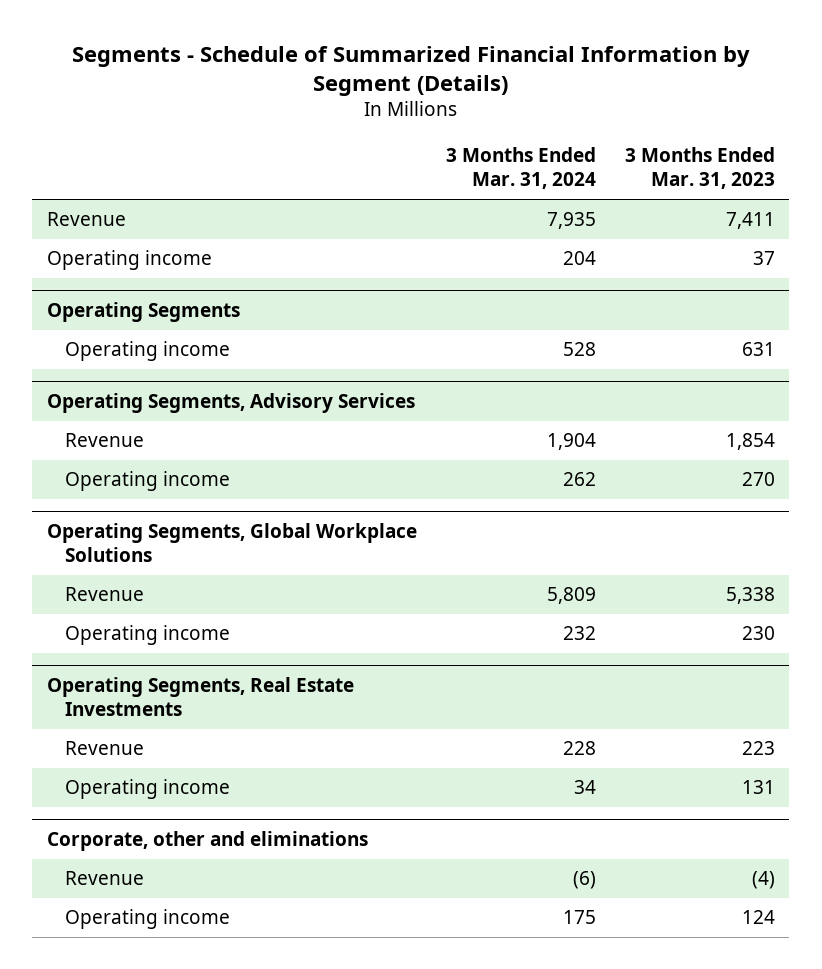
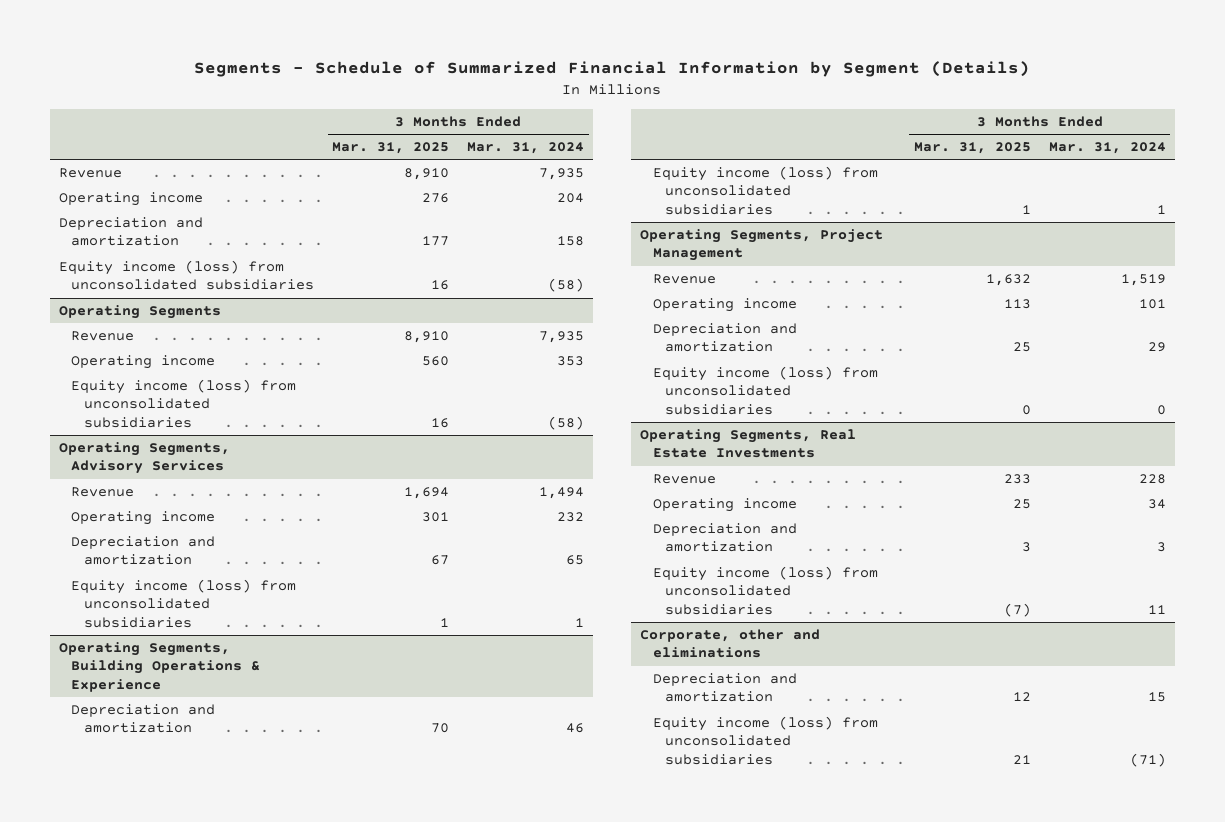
[624,146,775,190] 3 Months Ended Mar. 31, 2023 -> none
none -> [332,142,450,155] Mar. 31, 2025
none -> [58,217,203,247] Depreciation and amortization
none -> [58,260,315,291] Equity income (loss) from unconsolidated subsidiaries
none -> [71,331,135,342] Revenue
[562,342,596,357] 528 -> [557,356,585,367] 353
none -> [71,379,297,428] Equity income (loss) from unconsolidated subsidiaries
[65,471,231,492] Operating income -> none
[46,522,417,563] Operating Segments, Global Workplace Solutions -> none
[65,587,145,602] Revenue -> none
[546,433,596,451] 1,904 -> [539,487,585,500] 1,494
none -> [71,536,216,566] Depreciation and amortization
none -> [71,579,297,628] Equity income (loss) from unconsolidated subsidiaries
none -> [58,642,261,692] Operating Segments, Building Operations & Experience
none -> [71,704,216,734] Depreciation and amortization
none -> [652,166,878,215] Equity income (loss) from unconsolidated subsidiaries
none -> [640,229,884,262] Operating Segments, Project Management
none -> [652,274,716,285] Revenue
none -> [652,298,797,313] Operating income
none -> [652,323,797,353] Depreciation and amortization
none -> [652,366,878,415] Equity income (loss) from unconsolidated subsidiaries
none -> [652,523,797,553] Depreciation and amortization
none -> [652,566,878,615] Equity income (loss) from unconsolidated subsidiaries
[65,871,145,886] Revenue -> none
[65,909,231,930] Operating income -> none
none -> [652,673,797,703] Depreciation and amortization
none -> [652,716,878,765] Equity income (loss) from unconsolidated subsidiaries

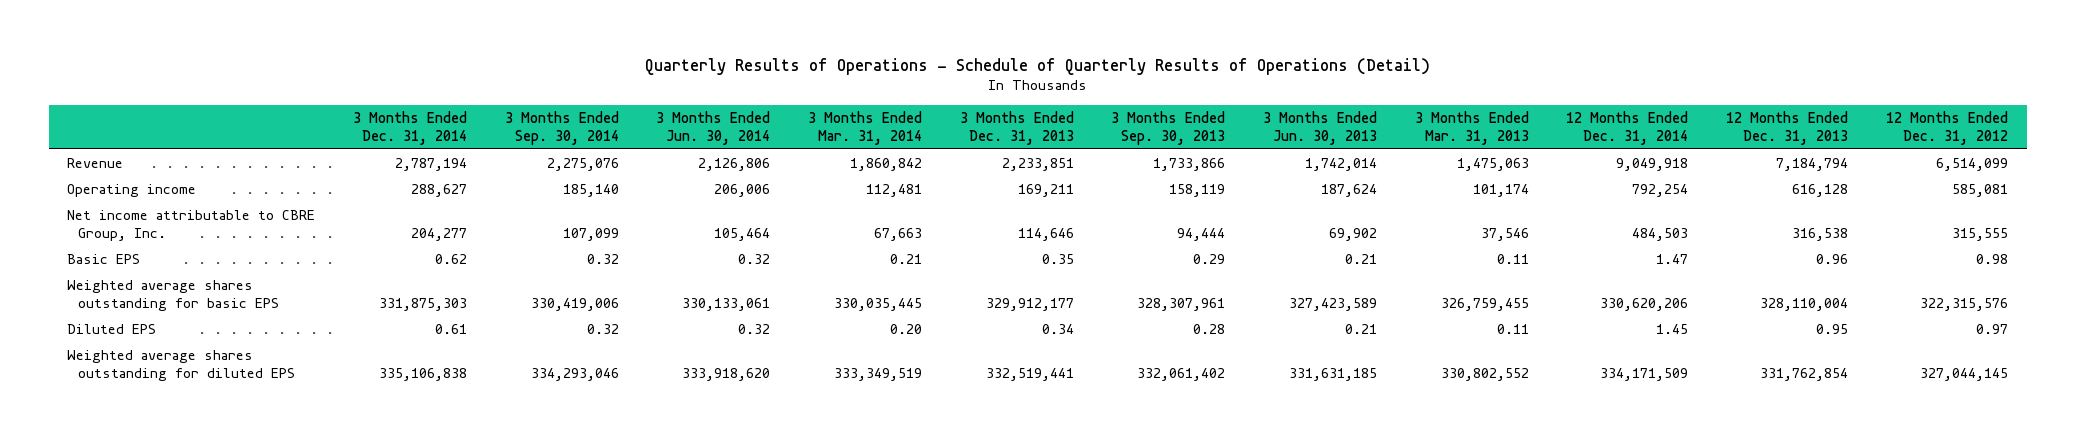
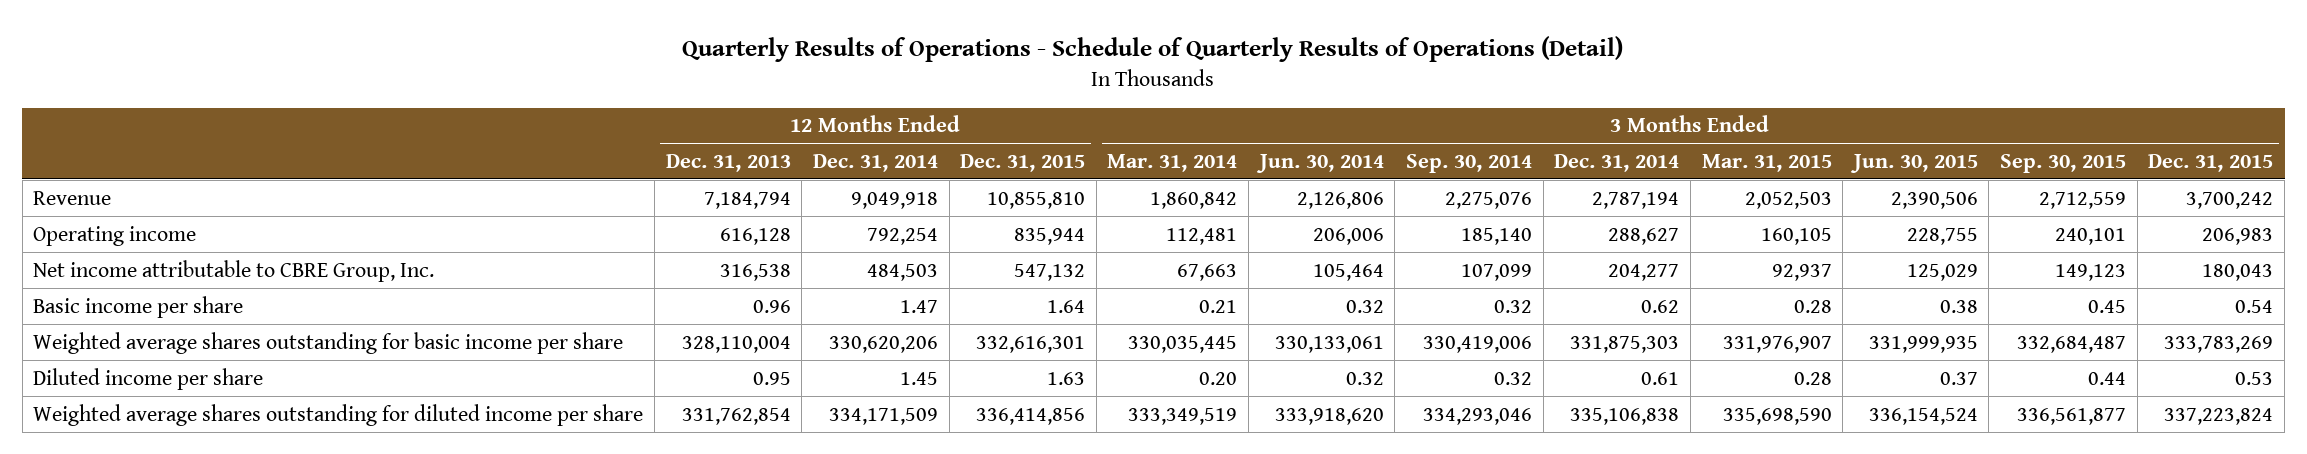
[959,110,1074,145] 3 Months Ended Dec. 31, 2013 -> none
[1111,110,1226,145] 3 Months Ended Sep. 30, 2013 -> none
[1263,110,1378,145] 3 Months Ended Jun. 30, 2013 -> none
[1414,110,1529,145] 3 Months Ended Mar. 31, 2013 -> none
[1885,110,2008,145] 12 Months Ended Dec. 31, 2012 -> none
none -> [960,153,1086,172] Dec. 31, 2015
none -> [1701,153,1832,172] Mar. 31, 2015
none -> [1849,153,1978,173] Jun. 30, 2015
none -> [2000,153,2127,173] Sep. 30, 2015
none -> [2148,153,2274,172] Dec. 31, 2015
[67,253,141,264] Basic EPS -> [33,295,244,318] Basic income per share
[67,279,279,311] Weighted average shares outstanding for basic EPS -> [33,331,624,354] Weighted average shares outstanding for basic income per share
[67,323,157,334] Diluted EPS -> [33,367,264,390] Diluted income per share
[67,349,295,381] Weighted average shares outstanding for diluted EPS -> [33,403,644,426] Weighted average shares outstanding for diluted income per share

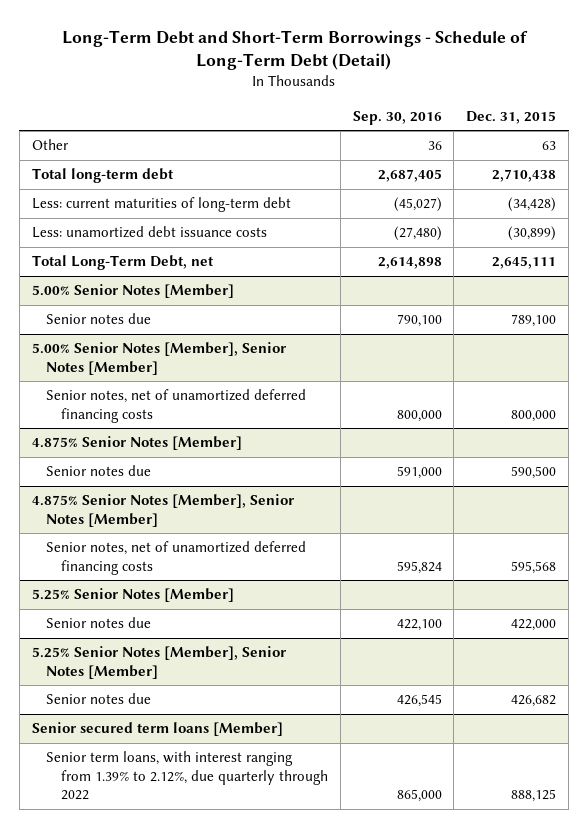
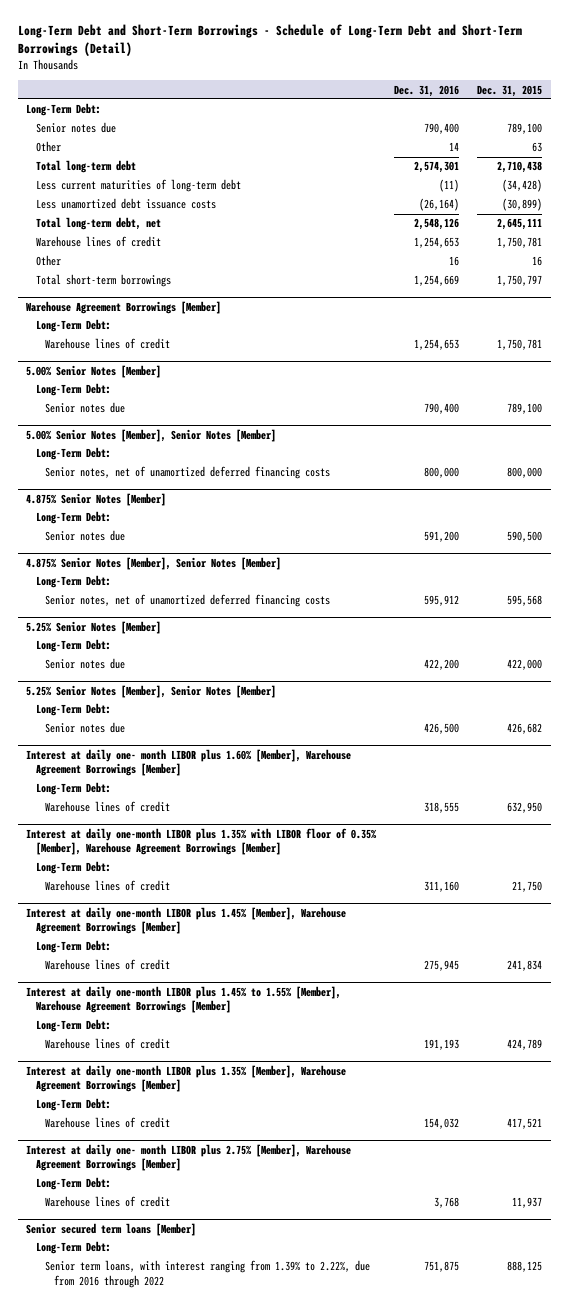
[61,29,528,70] Long-Term Debt and Short-Term Borrowings - Schedule of Long-Term Debt (Detail) -> [17,24,522,57] Long-Term Debt and Short-Term Borrowings - Schedule of Long-Term Debt and Short-Term Borrowings (Detail)
[352,110,442,125] Sep. 30, 2016 -> none
none -> [394,84,460,97] Dec. 31, 2016
none -> [26,103,102,117] Long-Term Debt:
none -> [35,122,116,134] Senior notes due
[31,197,291,213] Less: current maturities of long-term debt -> [35,179,241,193] Less current maturities of long-term debt
[31,226,267,239] Less: unamortized debt issuance costs -> [35,198,216,210] Less unamortized debt issuance costs
[31,255,214,271] Total Long-Term Debt, net -> [35,217,161,231] Total long-term debt, net
none -> [35,236,161,248] Warehouse lines of credit
none -> [35,255,61,267] Other
none -> [35,274,171,288] Total short-term borrowings
none -> [26,300,222,314] Warehouse Agreement Borrowings [Member]
none -> [35,319,111,333] Long-Term Debt:
none -> [44,338,170,350] Warehouse lines of credit
none -> [35,383,111,397] Long-Term Debt:
none -> [35,447,111,461] Long-Term Debt:
none -> [35,511,111,525] Long-Term Debt:
none -> [35,575,111,589] Long-Term Debt:
none -> [35,639,111,653] Long-Term Debt:
none -> [35,703,111,717] Long-Term Debt:
none -> [26,748,352,777] Interest at daily one- month LIBOR plus 1.60% [Member], Warehouse Agreement Borrowings [Member]
none -> [35,782,111,796] Long-Term Debt:
none -> [44,801,170,813] Warehouse lines of credit
none -> [26,827,378,856] Interest at daily one-month LIBOR plus 1.35% with LIBOR floor of 0.35% [Member], Warehouse Agreement Borrowings [Member]
none -> [35,861,111,875] Long-Term Debt:
none -> [44,880,170,892] Warehouse lines of credit
none -> [26,906,347,935] Interest at daily one-month LIBOR plus 1.45% [Member], Warehouse Agreement Borrowings [Member]
none -> [35,940,111,954] Long-Term Debt:
none -> [44,959,170,971] Warehouse lines of credit
none -> [26,985,342,1014] Interest at daily one-month LIBOR plus 1.45% to 1.55% [Member], Warehouse Agreement Borrowings [Member]
none -> [35,1019,111,1033] Long-Term Debt:
none -> [44,1038,170,1050] Warehouse lines of credit
none -> [26,1064,347,1093] Interest at daily one-month LIBOR plus 1.35% [Member], Warehouse Agreement Borrowings [Member]
none -> [35,1098,111,1112] Long-Term Debt:
none -> [44,1117,170,1129] Warehouse lines of credit
none -> [26,1143,352,1172] Interest at daily one- month LIBOR plus 2.75% [Member], Warehouse Agreement Borrowings [Member]
none -> [35,1177,111,1191] Long-Term Debt:
none -> [44,1196,170,1208] Warehouse lines of credit
none -> [35,1241,111,1255] Long-Term Debt:
[46,751,328,800] Senior term loans, with interest ranging from 1.39% to 2.12%, due quarterly through 2022 -> [44,1260,370,1288] Senior term loans, with interest ranging from 1.39% to 2.22%, due from 2016 through 2022

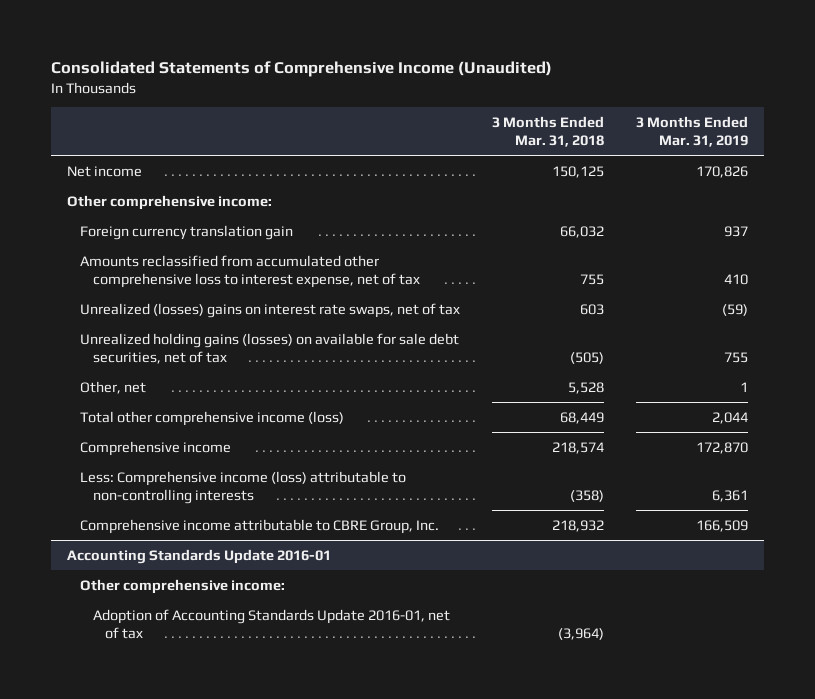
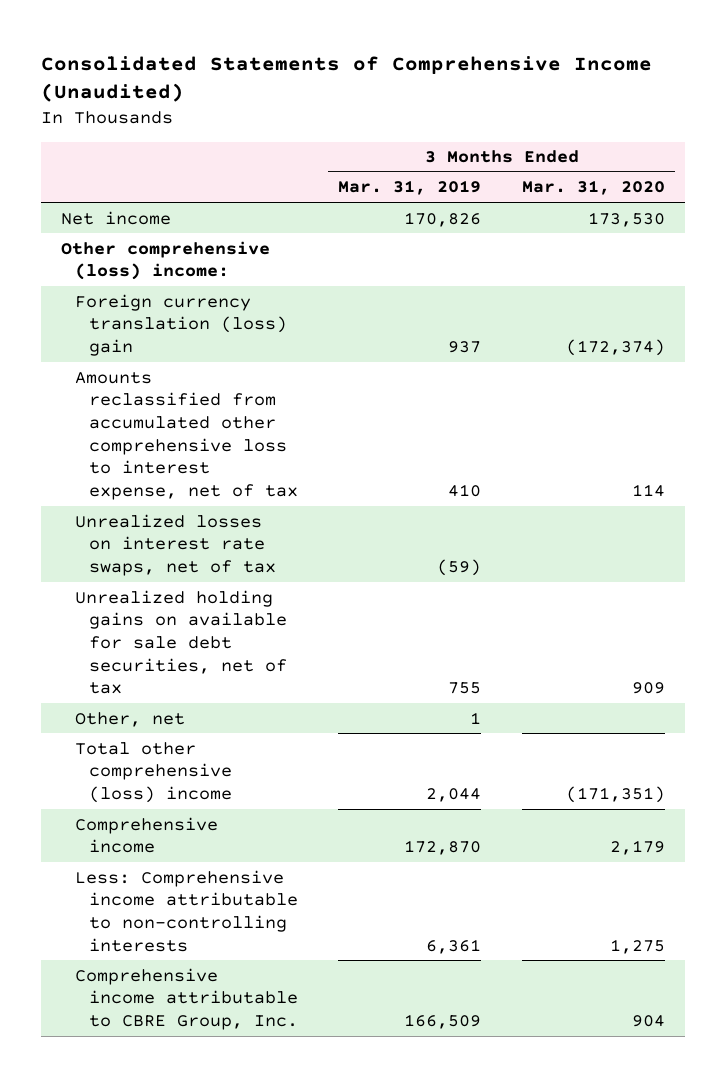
[491,115,604,148] 3 Months Ended Mar. 31, 2018 -> none
none -> [521,180,665,196] Mar. 31, 2020
[66,194,272,210] Other comprehensive income: -> [61,240,271,281] Other comprehensive (loss) income:
[79,224,293,240] Foreign currency translation gain -> [75,293,288,357] Foreign currency translation (loss) gain
[79,302,460,318] Unrealized (losses) gains on interest rate swaps, net of tax -> [75,513,277,577] Unrealized losses on interest rate swaps, net of tax
[79,332,459,365] Unrealized holding gains (losses) on available for sale debt securities, net of tax -> [75,589,288,695] Unrealized holding gains on available for sale debt securities, net of tax
[79,410,344,426] Total other comprehensive income (loss) -> [75,741,233,804] Total other comprehensive (loss) income
[79,470,406,505] Less: Comprehensive income (loss) attributable to non-controlling interests -> [75,869,299,952] Less: Comprehensive income attributable to non-controlling interests
[66,548,331,564] Accounting Standards Update 2016-01 -> none
[79,578,285,594] Other comprehensive income: -> none
[92,608,450,640] Adoption of Accounting Standards Update 2016-01, net of tax -> none

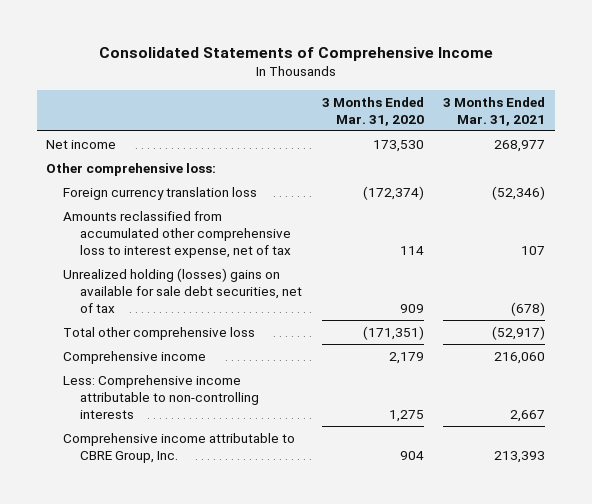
[41,55,653,103] Consolidated Statements of Comprehensive Income (Unaudited) -> [98,46,493,61] Consolidated Statements of Comprehensive Income
[338,180,482,196] Mar. 31, 2019 -> none
none -> [443,96,546,126] 3 Months Ended Mar. 31, 2021
[61,240,271,281] Other comprehensive (loss) income: -> [46,162,217,176] Other comprehensive loss:
[75,293,288,357] Foreign currency translation (loss) gain -> [63,186,258,200] Foreign currency translation loss
[75,513,277,577] Unrealized losses on interest rate swaps, net of tax -> none
[75,711,186,727] Other, net -> none
[75,589,288,695] Unrealized holding gains on available for sale debt securities, net of tax -> [63,267,303,313] Unrealized holding (losses) gains on available for sale debt securities, net of tax
[75,741,233,804] Total other comprehensive (loss) income -> [63,326,256,340] Total other comprehensive loss

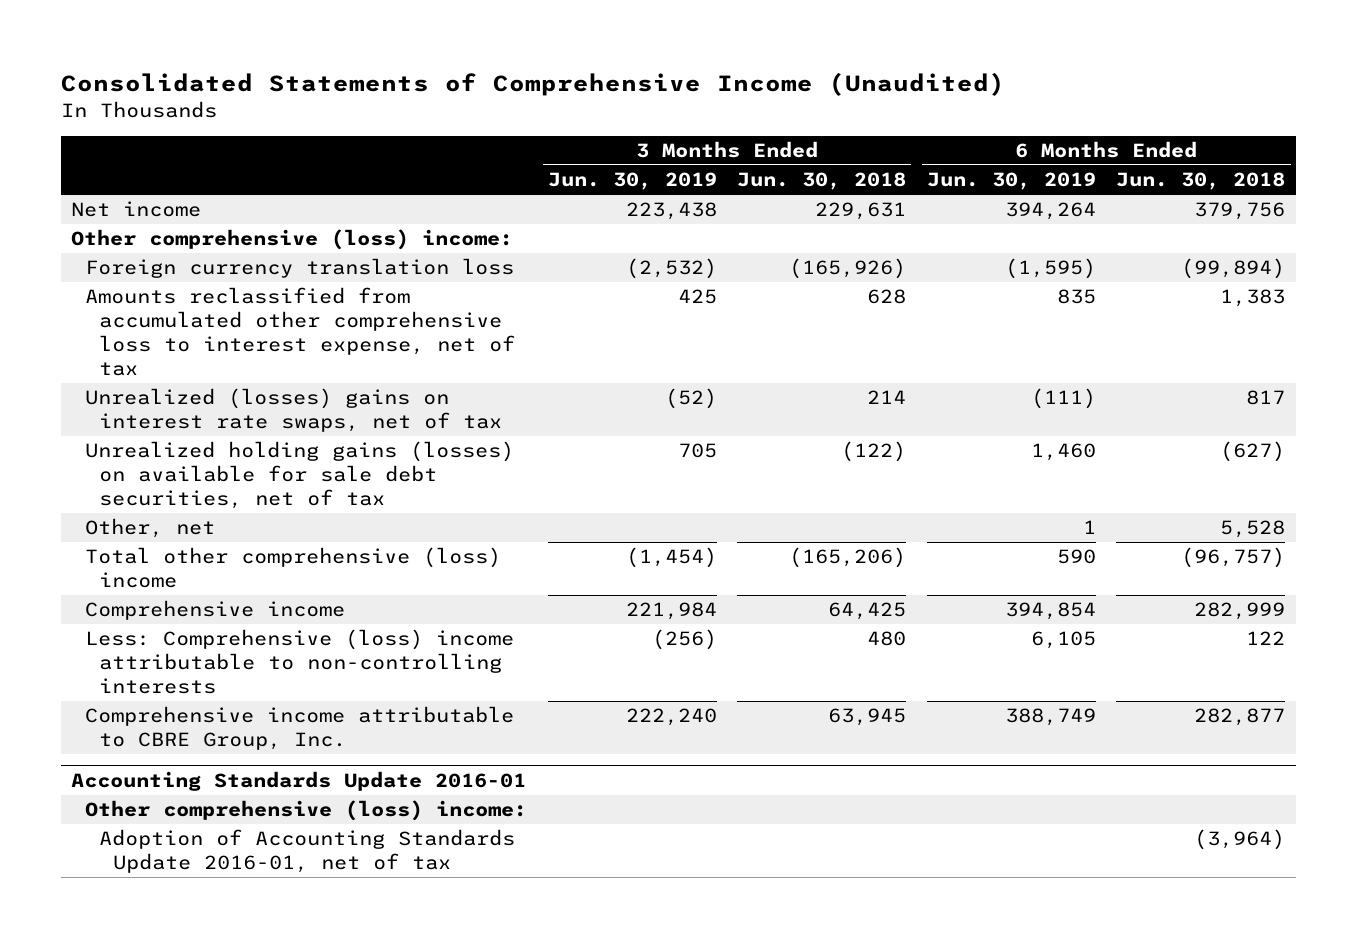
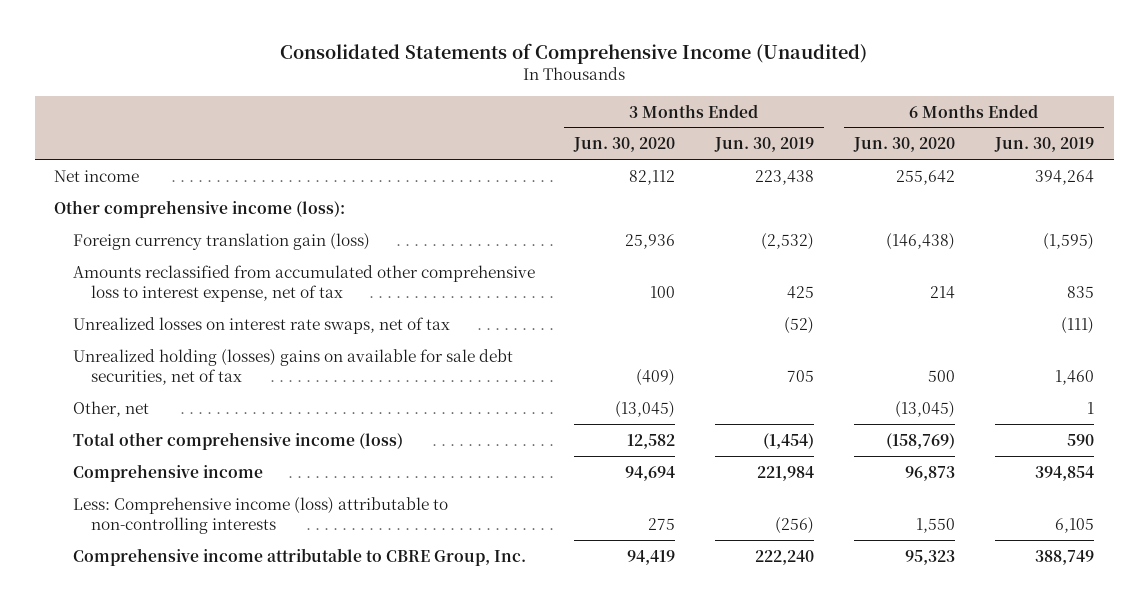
[737,172,907,191] Jun. 30, 2018 -> none
[1116,172,1286,191] Jun. 30, 2018 -> none
none -> [573,137,676,153] Jun. 30, 2020
none -> [852,137,955,153] Jun. 30, 2020
[71,229,514,251] Other comprehensive (loss) income: -> [54,199,346,218] Other comprehensive income (loss):
[85,258,515,279] Foreign currency translation loss -> [72,232,370,250] Foreign currency translation gain (loss)
[85,388,502,433] Unrealized (losses) gains on interest rate swaps, net of tax -> [72,316,450,334] Unrealized losses on interest rate swaps, net of tax
[85,441,515,510] Unrealized holding gains (losses) on available for sale debt securities, net of tax -> [72,348,513,385] Unrealized holding (losses) gains on available for sale debt securities, net of tax
[85,547,502,589] Total other comprehensive (loss) income -> [72,431,403,450] Total other comprehensive income (loss)
[85,629,515,695] Less: Comprehensive (loss) income attributable to non-controlling interests -> [72,496,448,534] Less: Comprehensive income (loss) attributable to non-controlling interests
[71,771,527,792] Accounting Standards Update 2016-01 -> none
[85,800,528,822] Other comprehensive (loss) income: -> none
[98,829,515,874] Adoption of Accounting Standards Update 2016-01, net of tax -> none

